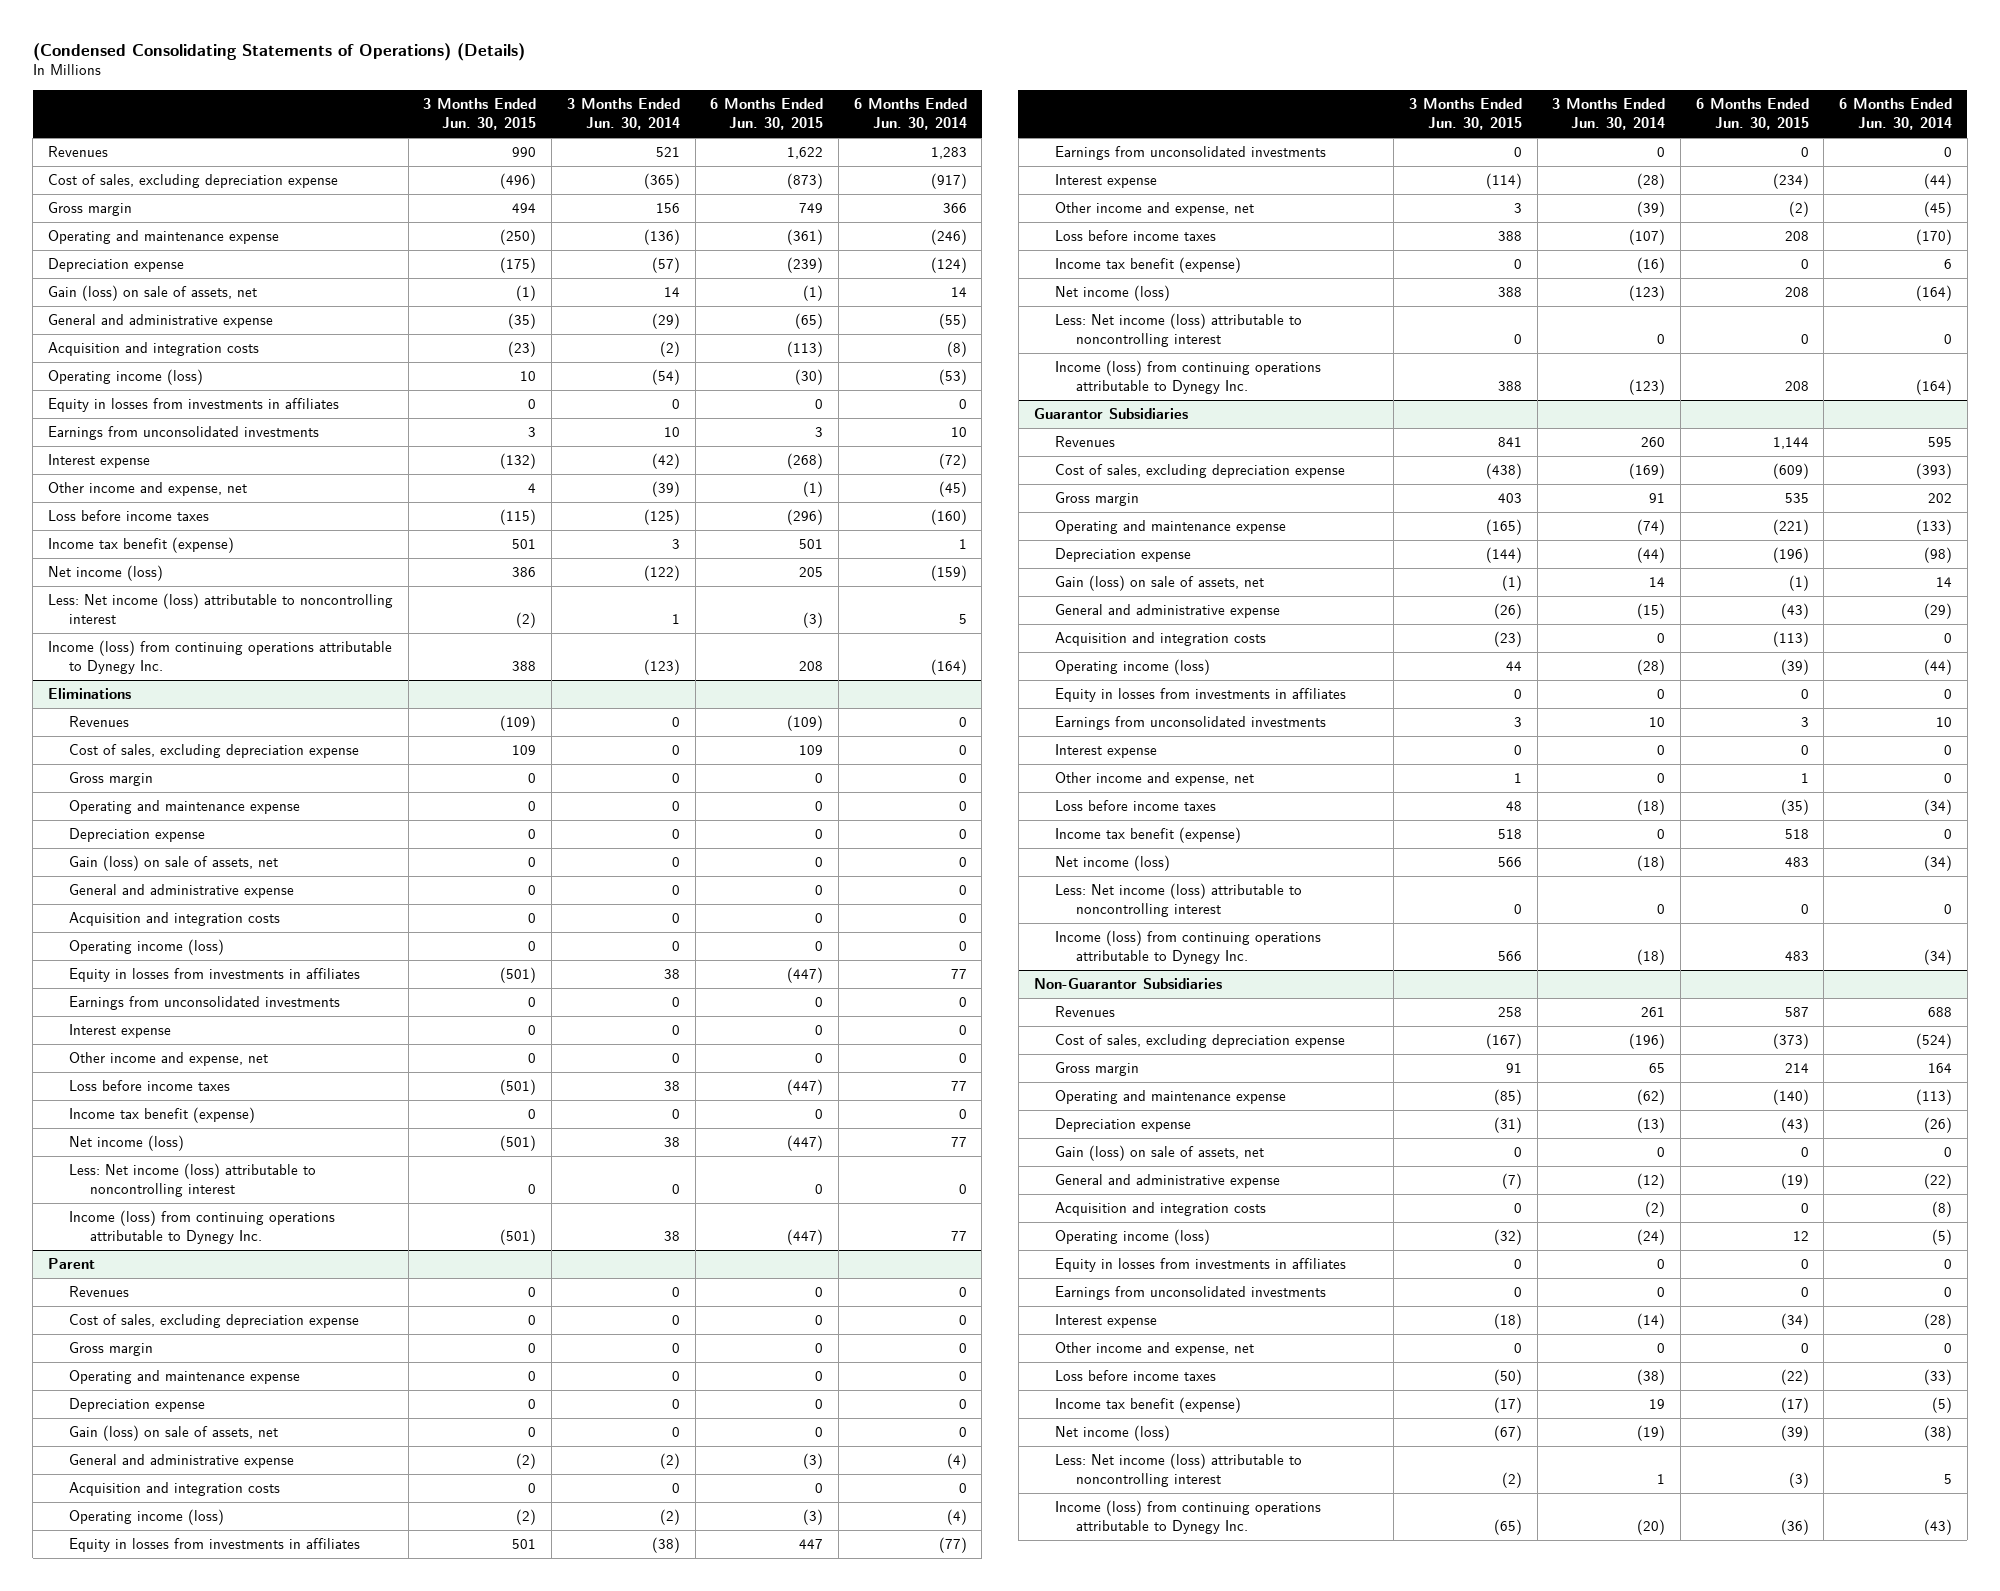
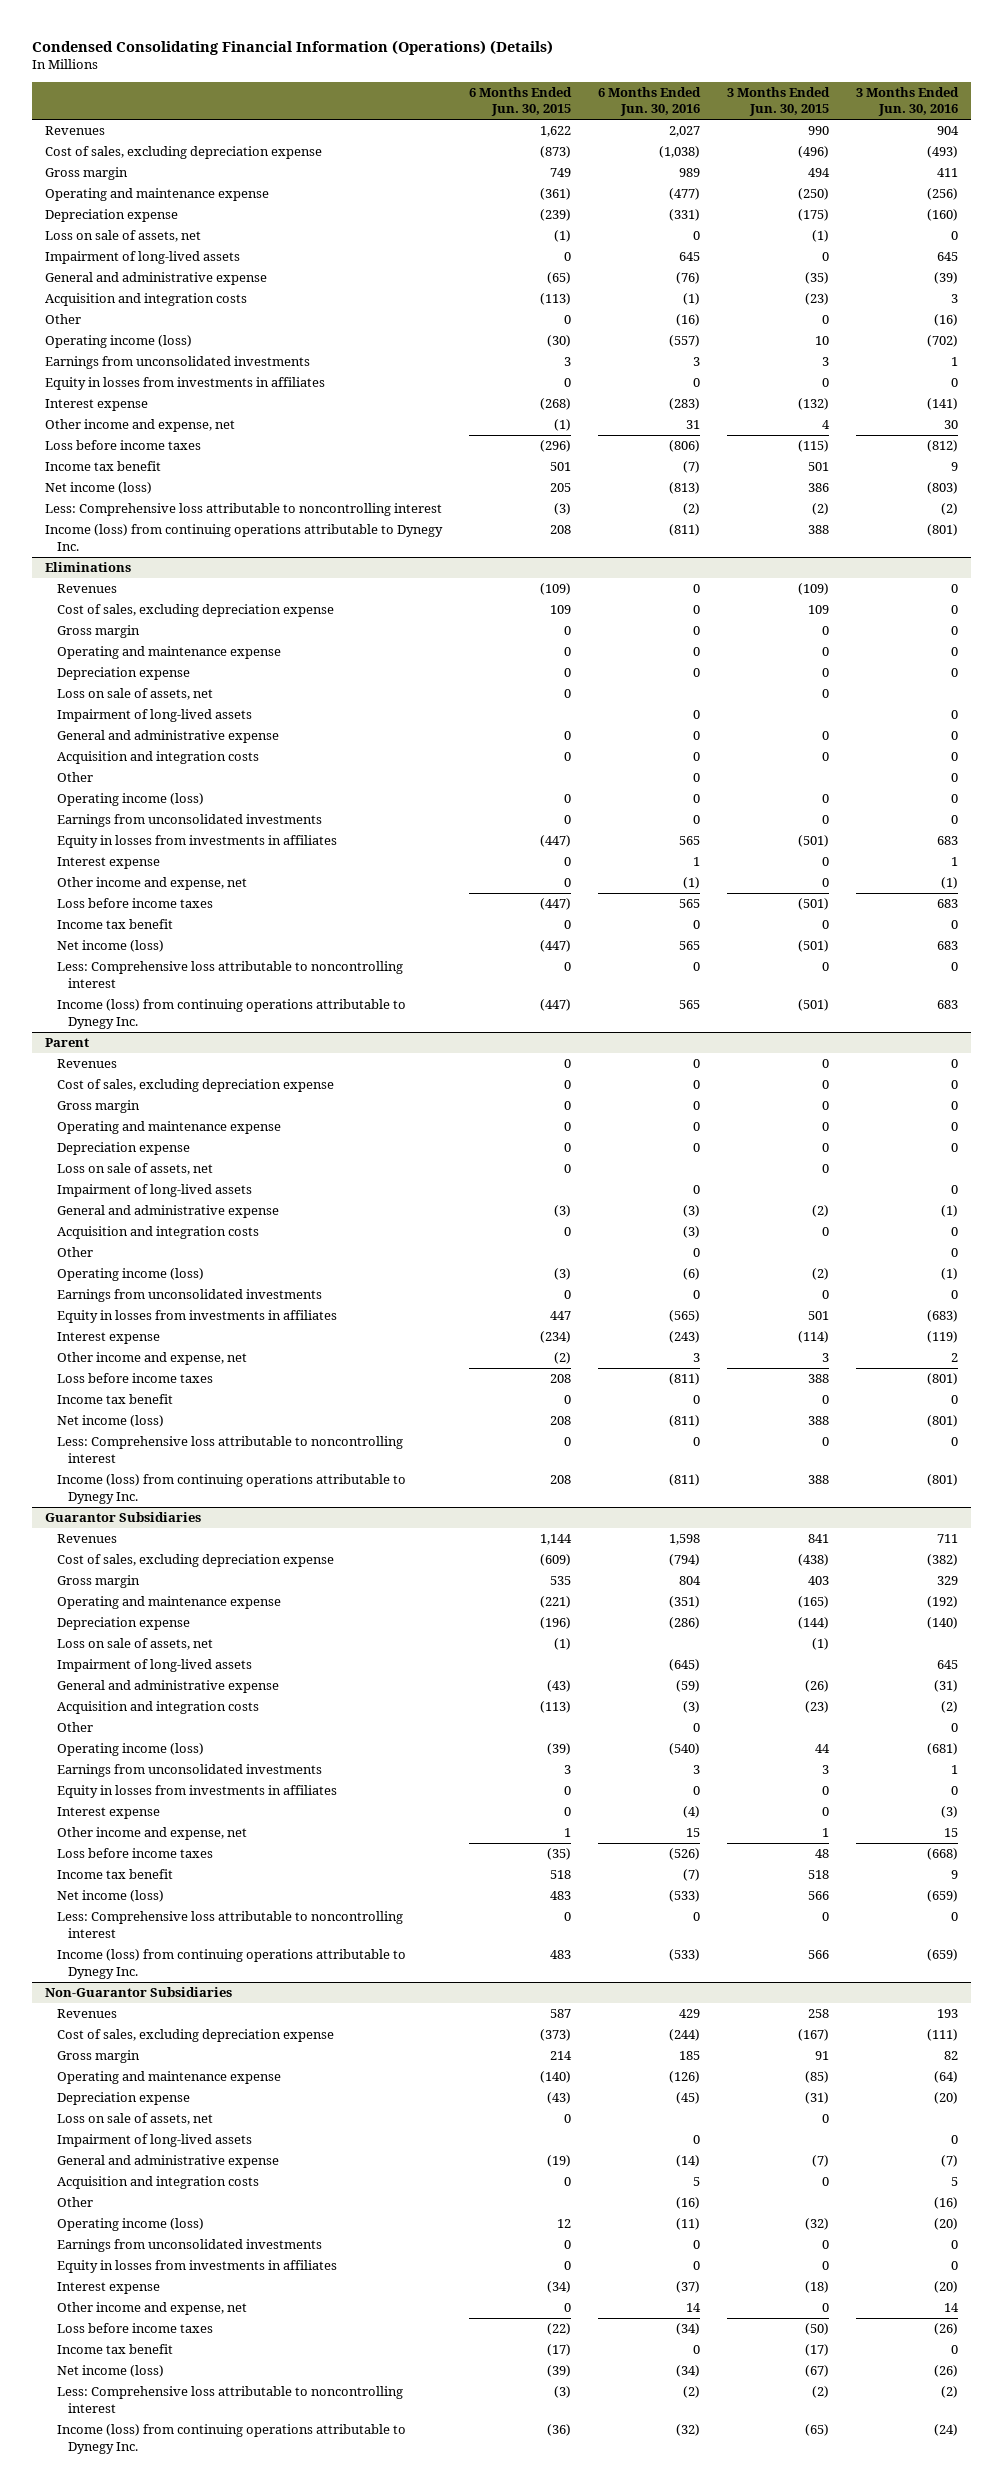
[32,42,525,61] (Condensed Consolidating Statements of Operations) (Details) -> [32,39,554,55] Condensed Consolidating Financial Information (Operations) (Details)
[566,98,680,131] 3 Months Ended Jun. 30, 2014 -> none
[853,98,967,131] 6 Months Ended Jun. 30, 2014 -> none
none -> [598,86,702,117] 6 Months Ended Jun. 30, 2016
none -> [855,86,959,117] 3 Months Ended Jun. 30, 2016
[48,285,258,302] Gain (loss) on sale of assets, net -> [45,230,202,243] Loss on sale of assets, net
none -> [45,251,241,265] Impairment of long-lived assets
none -> [45,314,82,325] Other
[48,398,340,413] Equity in losses from investments in affiliates -> [45,377,326,391] Equity in losses from investments in affiliates
[48,537,235,554] Income tax benefit (expense) -> [45,461,162,472] Income tax benefit
[48,593,394,625] Less: Net income (loss) attributable to noncontrolling interest -> [45,503,443,517] Less: Comprehensive loss attributable to noncontrolling interest
[69,855,279,872] Gain (loss) on sale of assets, net -> [56,688,213,701] Loss on sale of assets, net
none -> [56,709,252,723] Impairment of long-lived assets
none -> [56,772,93,783] Other
[69,968,361,983] Equity in losses from investments in affiliates -> [56,835,337,849] Equity in losses from investments in affiliates
[69,1107,256,1124] Income tax benefit (expense) -> [56,919,173,930] Income tax benefit
[69,1163,317,1198] Less: Net income (loss) attributable to noncontrolling interest -> [56,961,403,988] Less: Comprehensive loss attributable to noncontrolling interest
[69,1425,279,1442] Gain (loss) on sale of assets, net -> [56,1163,213,1176] Loss on sale of assets, net
none -> [56,1184,252,1198] Impairment of long-lived assets
none -> [56,1247,93,1258] Other
[69,1538,361,1553] Equity in losses from investments in affiliates -> [56,1310,337,1324] Equity in losses from investments in affiliates
[1054,257,1241,274] Income tax benefit (expense) -> [56,1394,173,1405] Income tax benefit
[1054,313,1302,348] Less: Net income (loss) attributable to noncontrolling interest -> [56,1436,403,1463] Less: Comprehensive loss attributable to noncontrolling interest
[1054,575,1264,592] Gain (loss) on sale of assets, net -> [56,1638,213,1651] Loss on sale of assets, net
none -> [56,1659,252,1673] Impairment of long-lived assets
none -> [56,1722,93,1733] Other
[1054,688,1346,703] Equity in losses from investments in affiliates -> [56,1785,337,1799] Equity in losses from investments in affiliates
[1054,827,1241,844] Income tax benefit (expense) -> [56,1869,173,1880] Income tax benefit
[1054,883,1302,918] Less: Net income (loss) attributable to noncontrolling interest -> [56,1911,403,1938] Less: Comprehensive loss attributable to noncontrolling interest
[1054,1145,1264,1162] Gain (loss) on sale of assets, net -> [56,2113,213,2126] Loss on sale of assets, net
none -> [56,2134,252,2148] Impairment of long-lived assets
none -> [56,2197,93,2208] Other
[1054,1258,1346,1273] Equity in losses from investments in affiliates -> [56,2260,337,2274] Equity in losses from investments in affiliates
[1054,1397,1241,1414] Income tax benefit (expense) -> [56,2344,173,2355] Income tax benefit
[1054,1453,1302,1488] Less: Net income (loss) attributable to noncontrolling interest -> [56,2386,403,2413] Less: Comprehensive loss attributable to noncontrolling interest

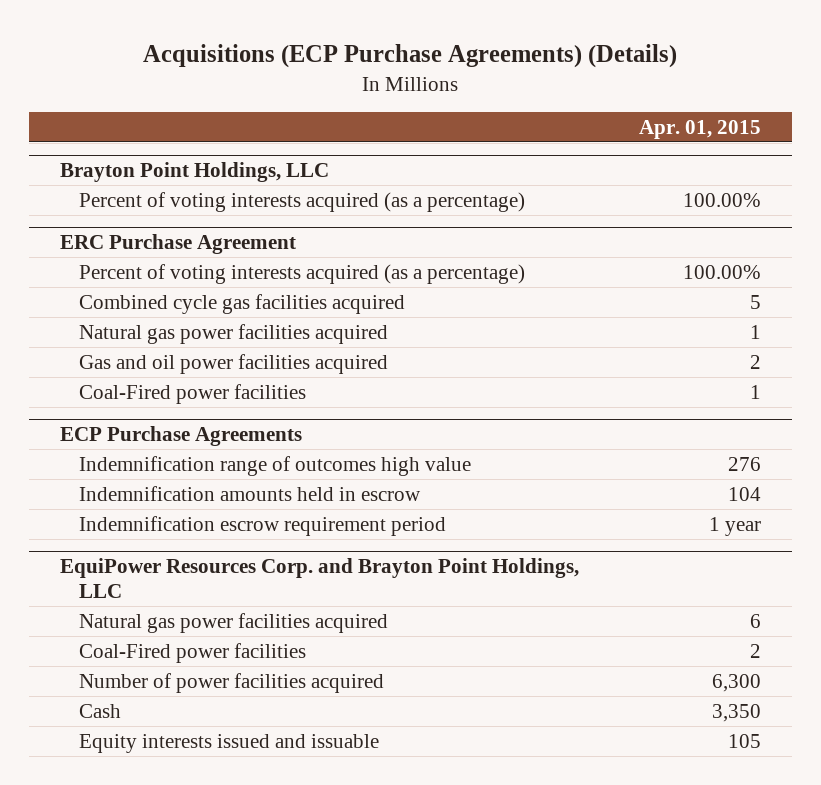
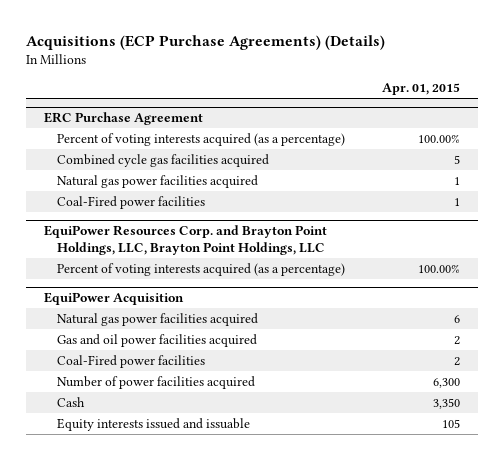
[59,162,329,183] Brayton Point Holdings, LLC -> none
[78,191,525,212] Percent of voting interests acquired (as a percentage) -> none
[78,353,388,374] Gas and oil power facilities acquired -> none
[59,426,302,447] ECP Purchase Agreements -> none
[78,455,471,476] Indemnification range of outcomes high value -> none
[78,485,421,501] Indemnification amounts held in escrow -> none
[78,515,446,536] Indemnification escrow requirement period -> none
[59,558,579,598] EquiPower Resources Corp. and Brayton Point Holdings, LLC -> [43,225,327,256] EquiPower Resources Corp. and Brayton Point Holdings, LLC, Brayton Point Holdings, LLC
none -> [56,262,345,276] Percent of voting interests acquired (as a percentage)
none -> [43,292,184,306] EquiPower Acquisition
none -> [56,333,257,347] Gas and oil power facilities acquired

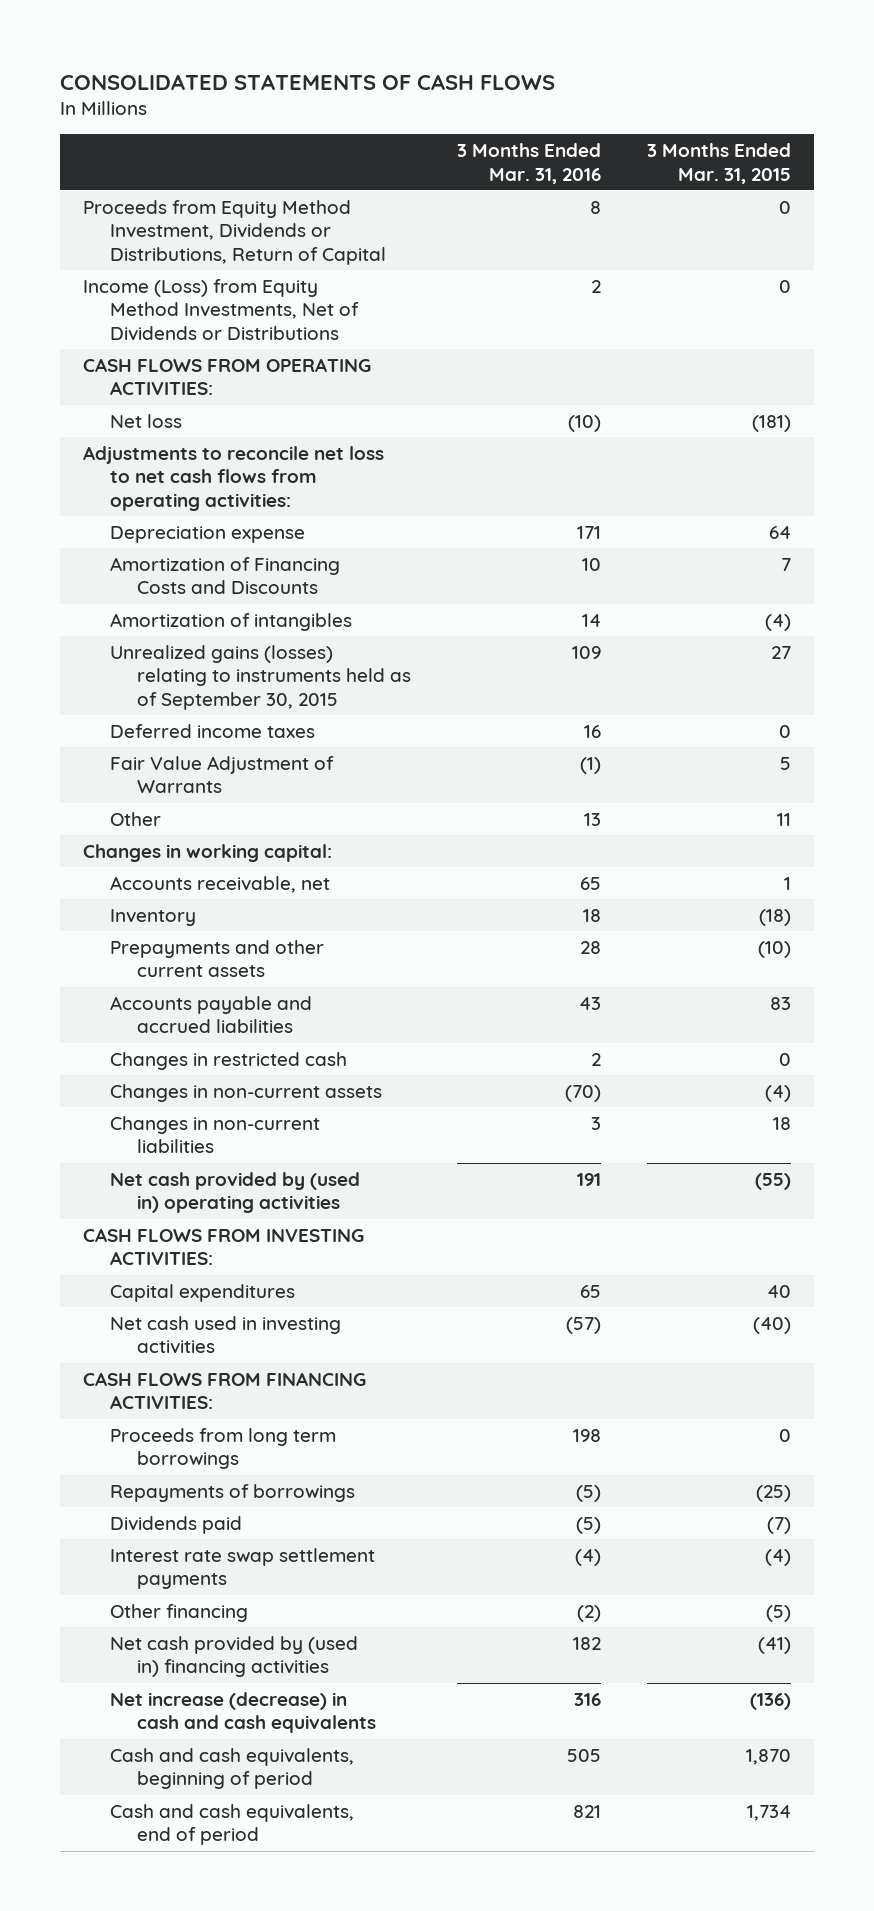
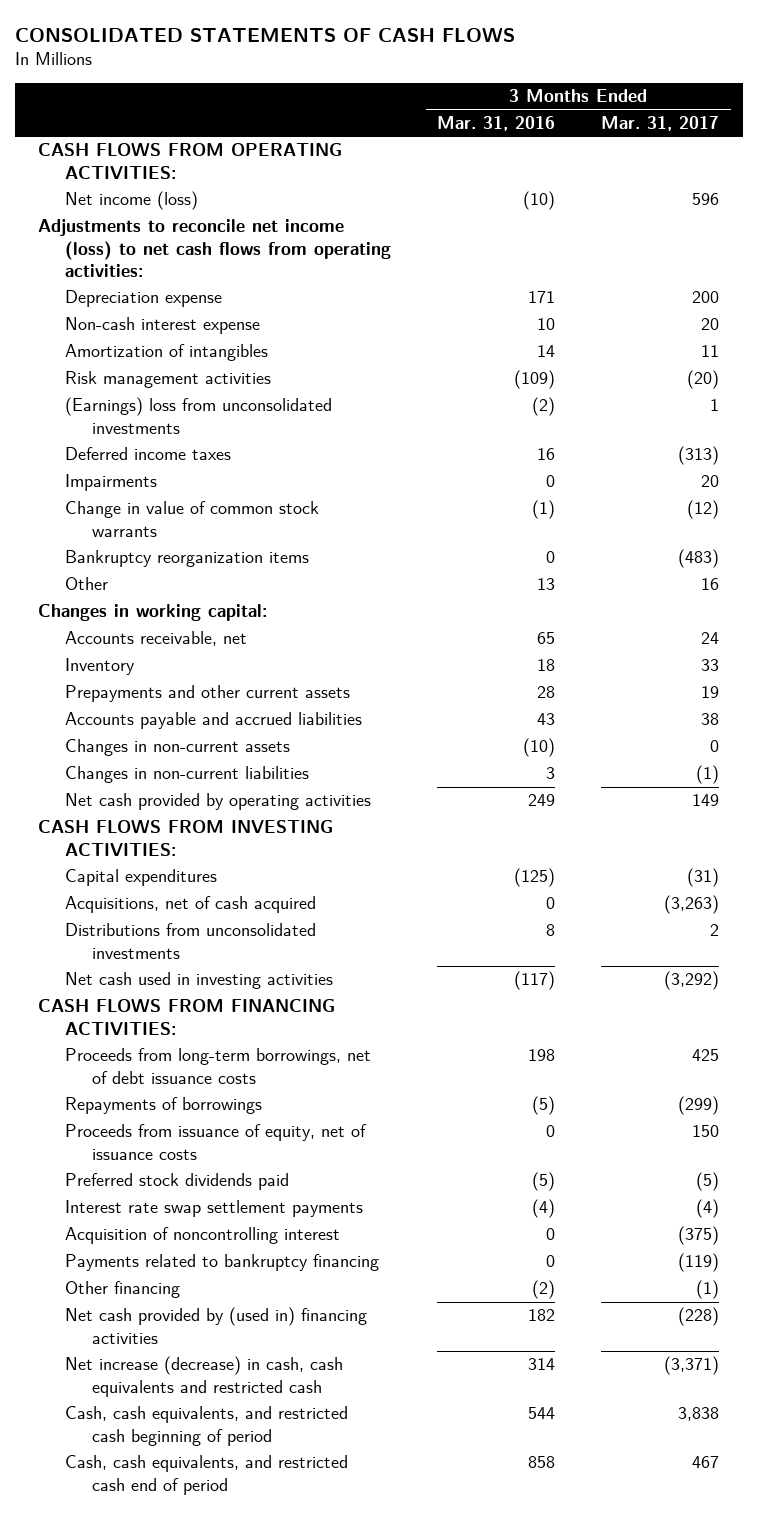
[647,143,792,184] 3 Months Ended Mar. 31, 2015 -> none
none -> [601,115,720,131] Mar. 31, 2017
[83,199,386,265] Proceeds from Equity Method Investment, Dividends or Distributions, Return of Capital -> none
[83,278,359,341] Income (Loss) from Equity Method Investments, Net of Dividends or Distributions -> none
[109,413,182,428] Net loss -> [65,191,199,211] Net income (loss)
[83,445,385,511] Adjustments to reconcile net loss to net cash flows from operating activities: -> [37,219,392,278] Adjustments to reconcile net income (loss) to net cash flows from operating activities:
[109,556,340,595] Amortization of Financing Costs and Discounts -> [65,317,261,335] Non-cash interest expense
[109,644,411,710] Unrealized gains (losses) relating to instruments held as of September 30, 2015 -> none
none -> [65,371,272,389] Risk management activities
none -> [65,397,333,434] (Earnings) loss from unconsolidated investments
none -> [65,474,158,492] Impairments
[109,755,334,794] Fair Value Adjustment of Warrants -> [65,501,320,537] Change in value of common stock warrants
none -> [65,550,310,568] Bankruptcy reorganization items
[109,1051,347,1070] Changes in restricted cash -> none
[565,1084,602,1102] (70) -> [523,738,556,758] (10)
[109,1171,360,1214] Net cash provided by (used in) operating activities -> [65,793,372,811] Net cash provided by operating activities
[577,1172,602,1186] 191 -> [528,794,556,807] 249
[580,1284,602,1298] 65 -> [514,868,556,888] (125)
none -> [65,896,317,914] Acquisitions, net of cash acquired
none -> [65,923,317,959] Distributions from unconsolidated investments
[566,1316,602,1334] (57) -> [514,971,556,991] (117)
[109,1427,336,1470] Proceeds from long term borrowings -> [65,1048,372,1084] Proceeds from long-term borrowings, net of debt issuance costs
none -> [65,1124,368,1160] Proceeds from issuance of equity, net of issuance costs
[109,1515,242,1534] Dividends paid -> [65,1173,290,1191] Preferred stock dividends paid
none -> [65,1227,341,1245] Acquisition of noncontrolling interest
none -> [65,1254,380,1272] Payments related to bankruptcy financing
[109,1691,376,1734] Net increase (decrease) in cash and cash equivalents -> [65,1356,344,1397] Net increase (decrease) in cash, cash equivalents and restricted cash
[574,1692,602,1706] 316 -> [528,1358,556,1371] 314
[109,1747,354,1790] Cash and cash equivalents, beginning of period -> [65,1406,349,1446] Cash, cash equivalents, and restricted cash beginning of period
[567,1748,602,1762] 505 -> [528,1407,556,1420] 544
[109,1803,354,1846] Cash and cash equivalents, end of period -> [65,1455,349,1495] Cash, cash equivalents, and restricted cash end of period
[573,1804,602,1818] 821 -> [528,1456,556,1469] 858

